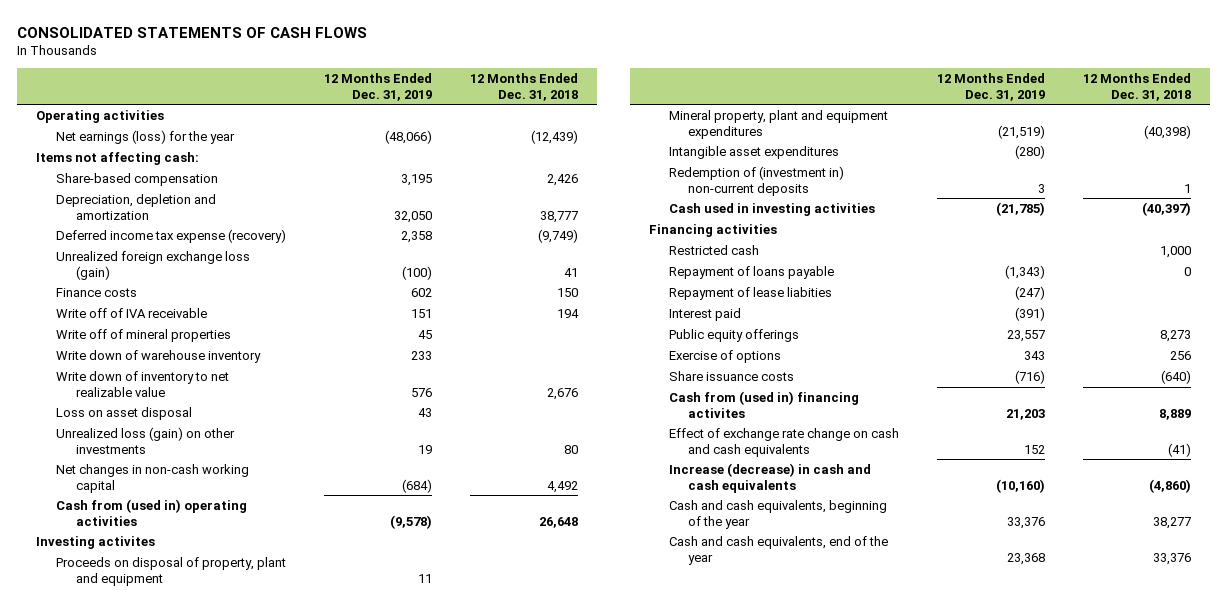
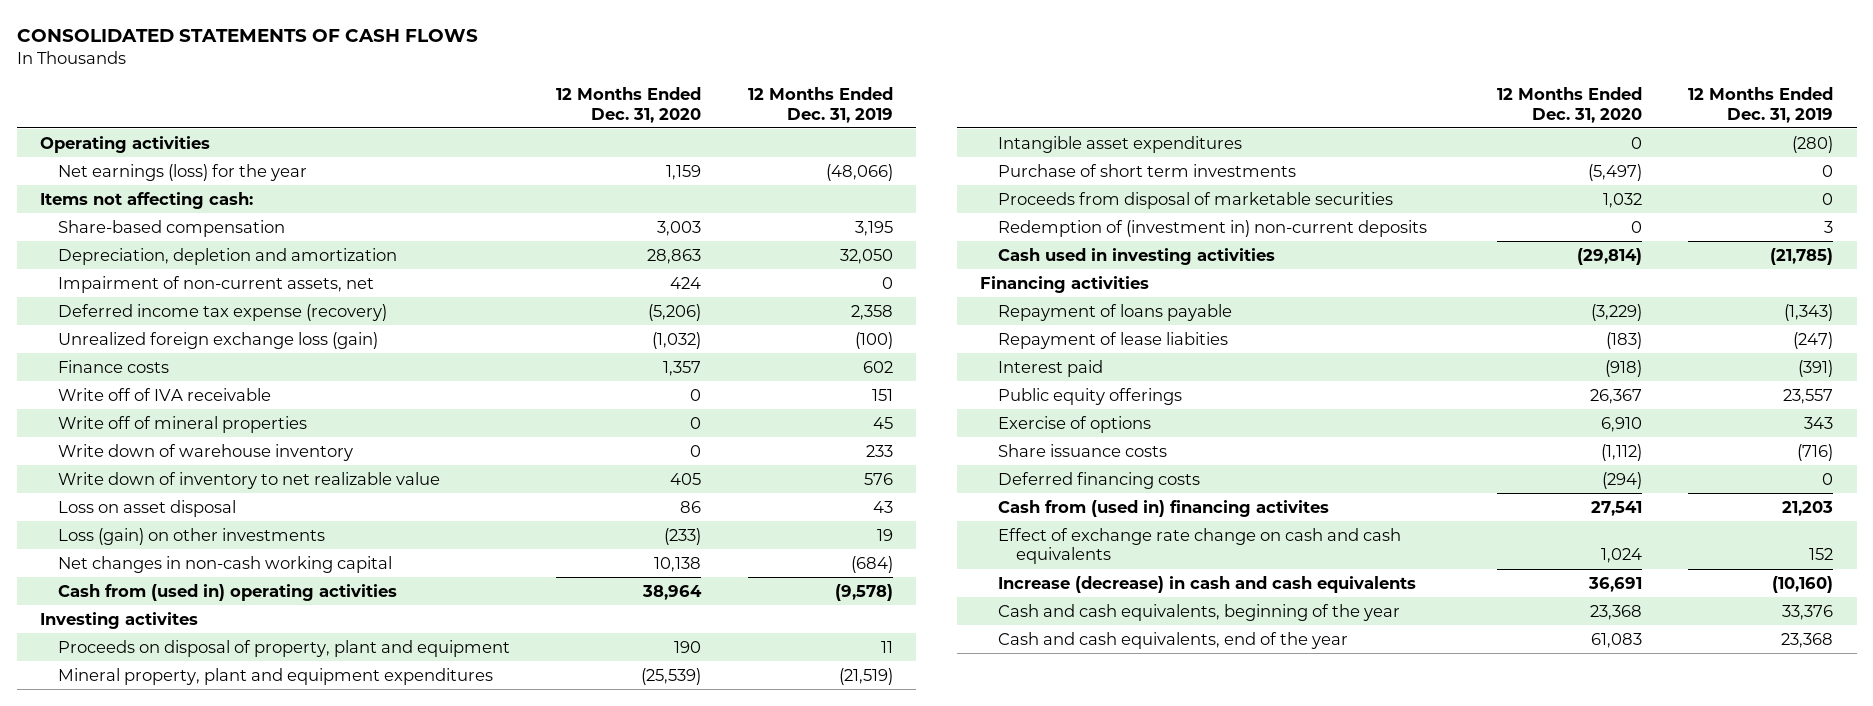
[470,73,579,101] 12 Months Ended Dec. 31, 2018 -> none
none -> [556,87,702,123] 12 Months Ended Dec. 31, 2020
none -> [57,275,374,293] Impairment of non-current assets, net
[56,426,236,454] Unrealized loss (gain) on other investments -> [57,527,325,545] Loss (gain) on other investments
none -> [998,163,1297,177] Purchase of short term investments
none -> [998,191,1394,209] Proceeds from disposal of marketable securities
[668,244,759,255] Restricted cash -> none
none -> [998,471,1201,489] Deferred financing costs

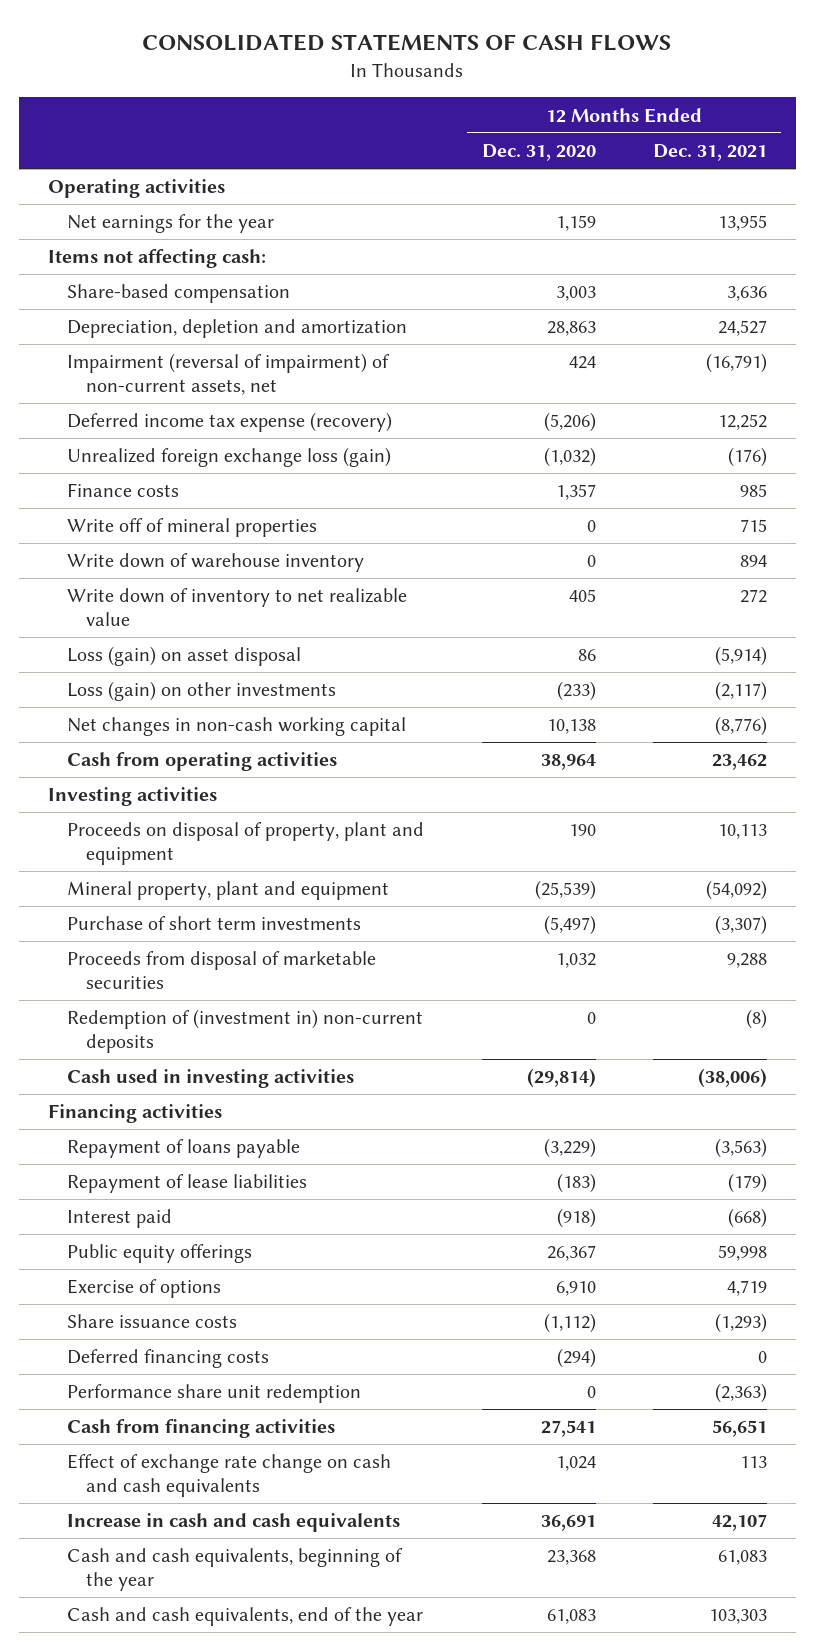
[747,87,893,123] 12 Months Ended Dec. 31, 2019 -> none
none -> [653,144,768,162] Dec. 31, 2021
[57,163,307,181] Net earnings (loss) for the year -> [67,214,275,234] Net earnings for the year
[57,275,374,293] Impairment of non-current assets, net -> [67,353,391,396] Impairment (reversal of impairment) of non-current assets, net
[57,387,271,401] Write off of IVA receivable -> none
[57,499,236,517] Loss on asset disposal -> [67,646,302,667] Loss (gain) on asset disposal
[57,583,397,601] Cash from (used in) operating activities -> [67,752,338,772] Cash from operating activities
[39,611,198,629] Investing activites -> [47,787,217,807] Investing activities
[998,135,1243,153] Intangible asset expenditures -> none
[57,667,493,685] Mineral property, plant and equipment expenditures -> [67,881,390,901] Mineral property, plant and equipment
[998,331,1229,349] Repayment of lease liabities -> [67,1174,308,1194] Repayment of lease liabilities
none -> [67,1384,362,1404] Performance share unit redemption
[998,499,1330,517] Cash from (used in) financing activites -> [67,1419,336,1439] Cash from financing activities
[998,575,1417,593] Increase (decrease) in cash and cash equivalents -> [67,1513,401,1533] Increase in cash and cash equivalents

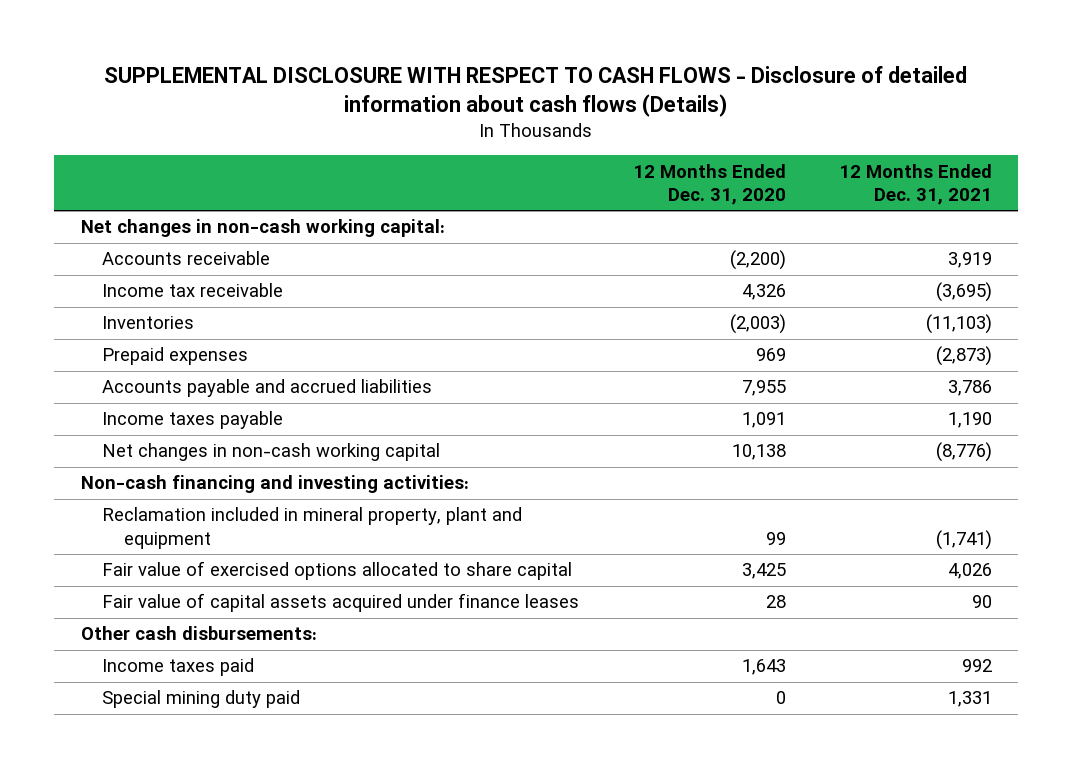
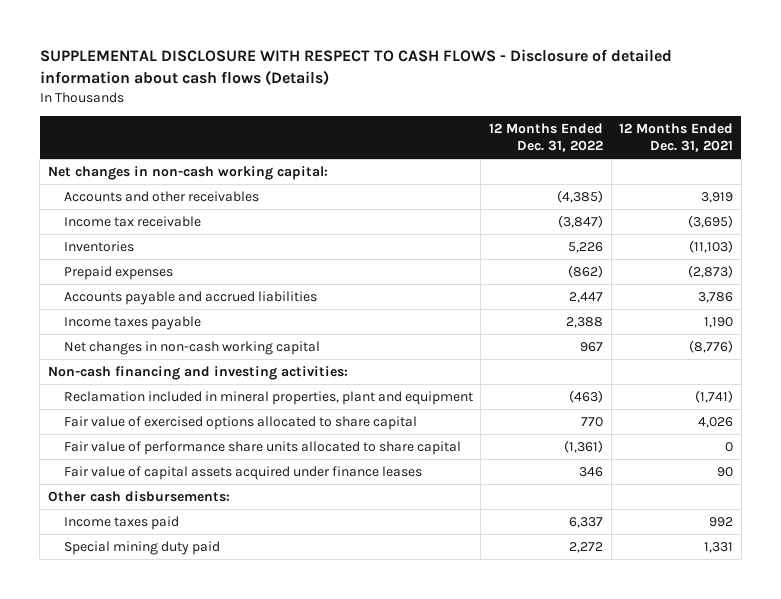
[632,163,786,206] 12 Months Ended Dec. 31, 2020 -> none
none -> [488,122,603,152] 12 Months Ended Dec. 31, 2022
[102,251,271,266] Accounts receivable -> [63,191,259,203] Accounts and other receivables
[102,507,523,549] Reclamation included in mineral property, plant and equipment -> [63,391,473,406] Reclamation included in mineral properties, plant and equipment
none -> [63,441,461,456] Fair value of performance share units allocated to share capital

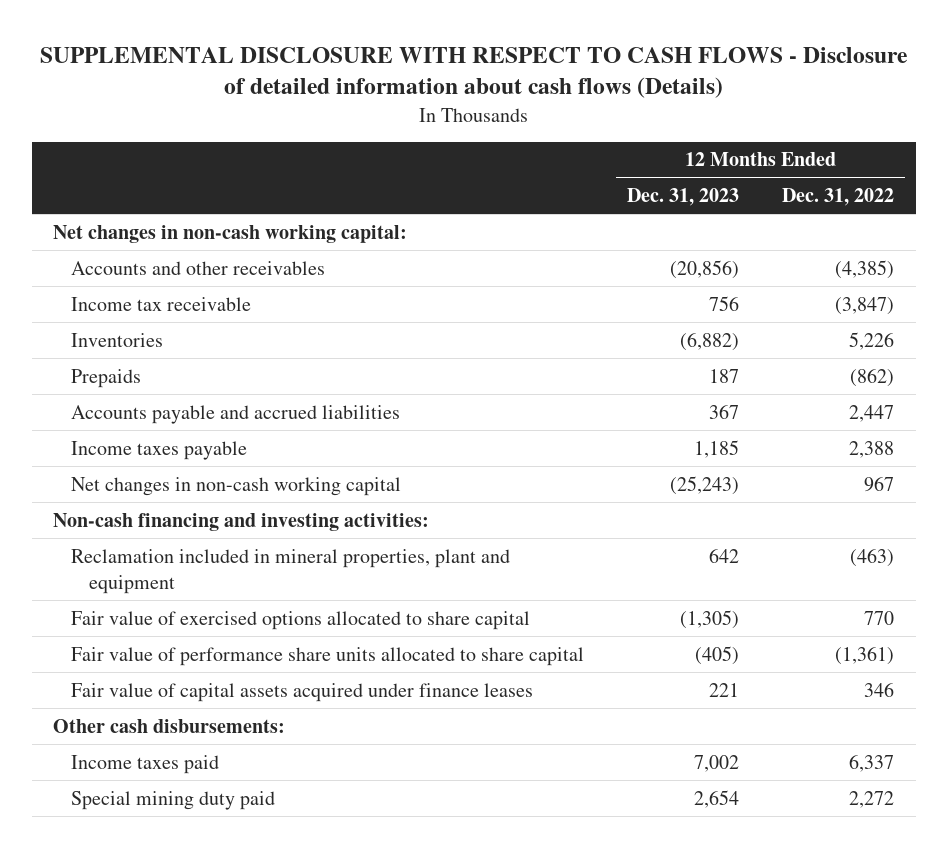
[619,122,734,152] 12 Months Ended Dec. 31, 2021 -> none
none -> [627,188,740,207] Dec. 31, 2023
[63,266,173,281] Prepaid expenses -> [71,368,142,388] Prepaids

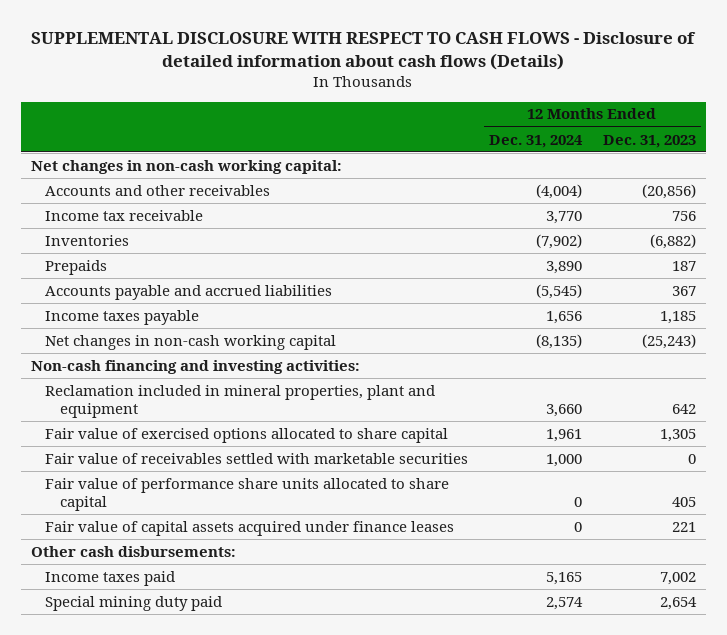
[782,188,895,207] Dec. 31, 2022 -> none
none -> [489,134,584,148] Dec. 31, 2024
[680,609,740,629] (1,305) -> [659,428,696,442] 1,305
none -> [45,452,469,464] Fair value of receivables settled with marketable securities
[695,645,740,665] (405) -> [671,497,696,508] 405

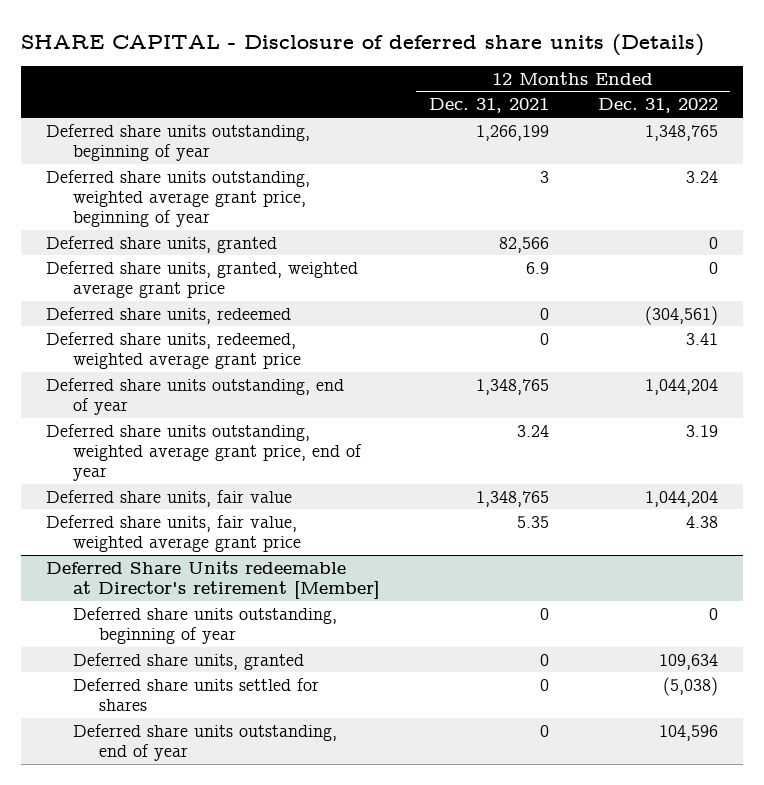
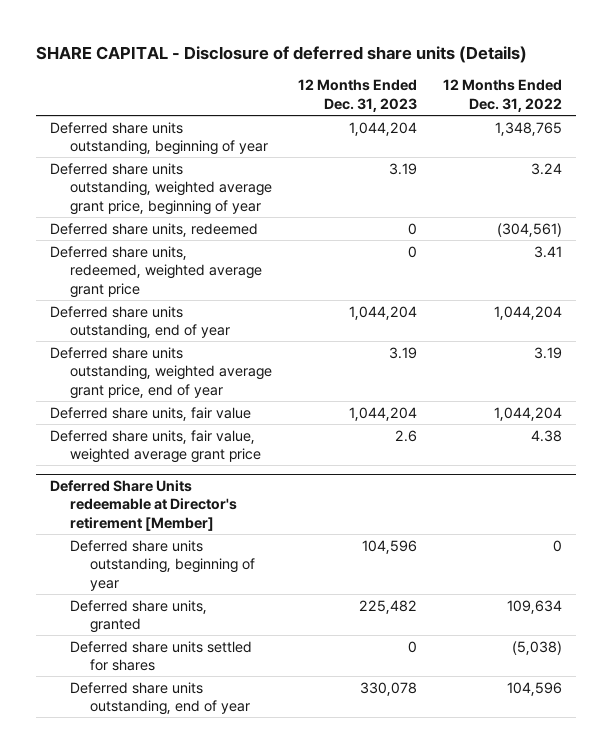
[428,98,549,114] Dec. 31, 2021 -> none
none -> [298,79,418,112] 12 Months Ended Dec. 31, 2023
[45,235,277,253] Deferred share units, granted -> none
[45,260,358,299] Deferred share units, granted, weighted average grant price -> none

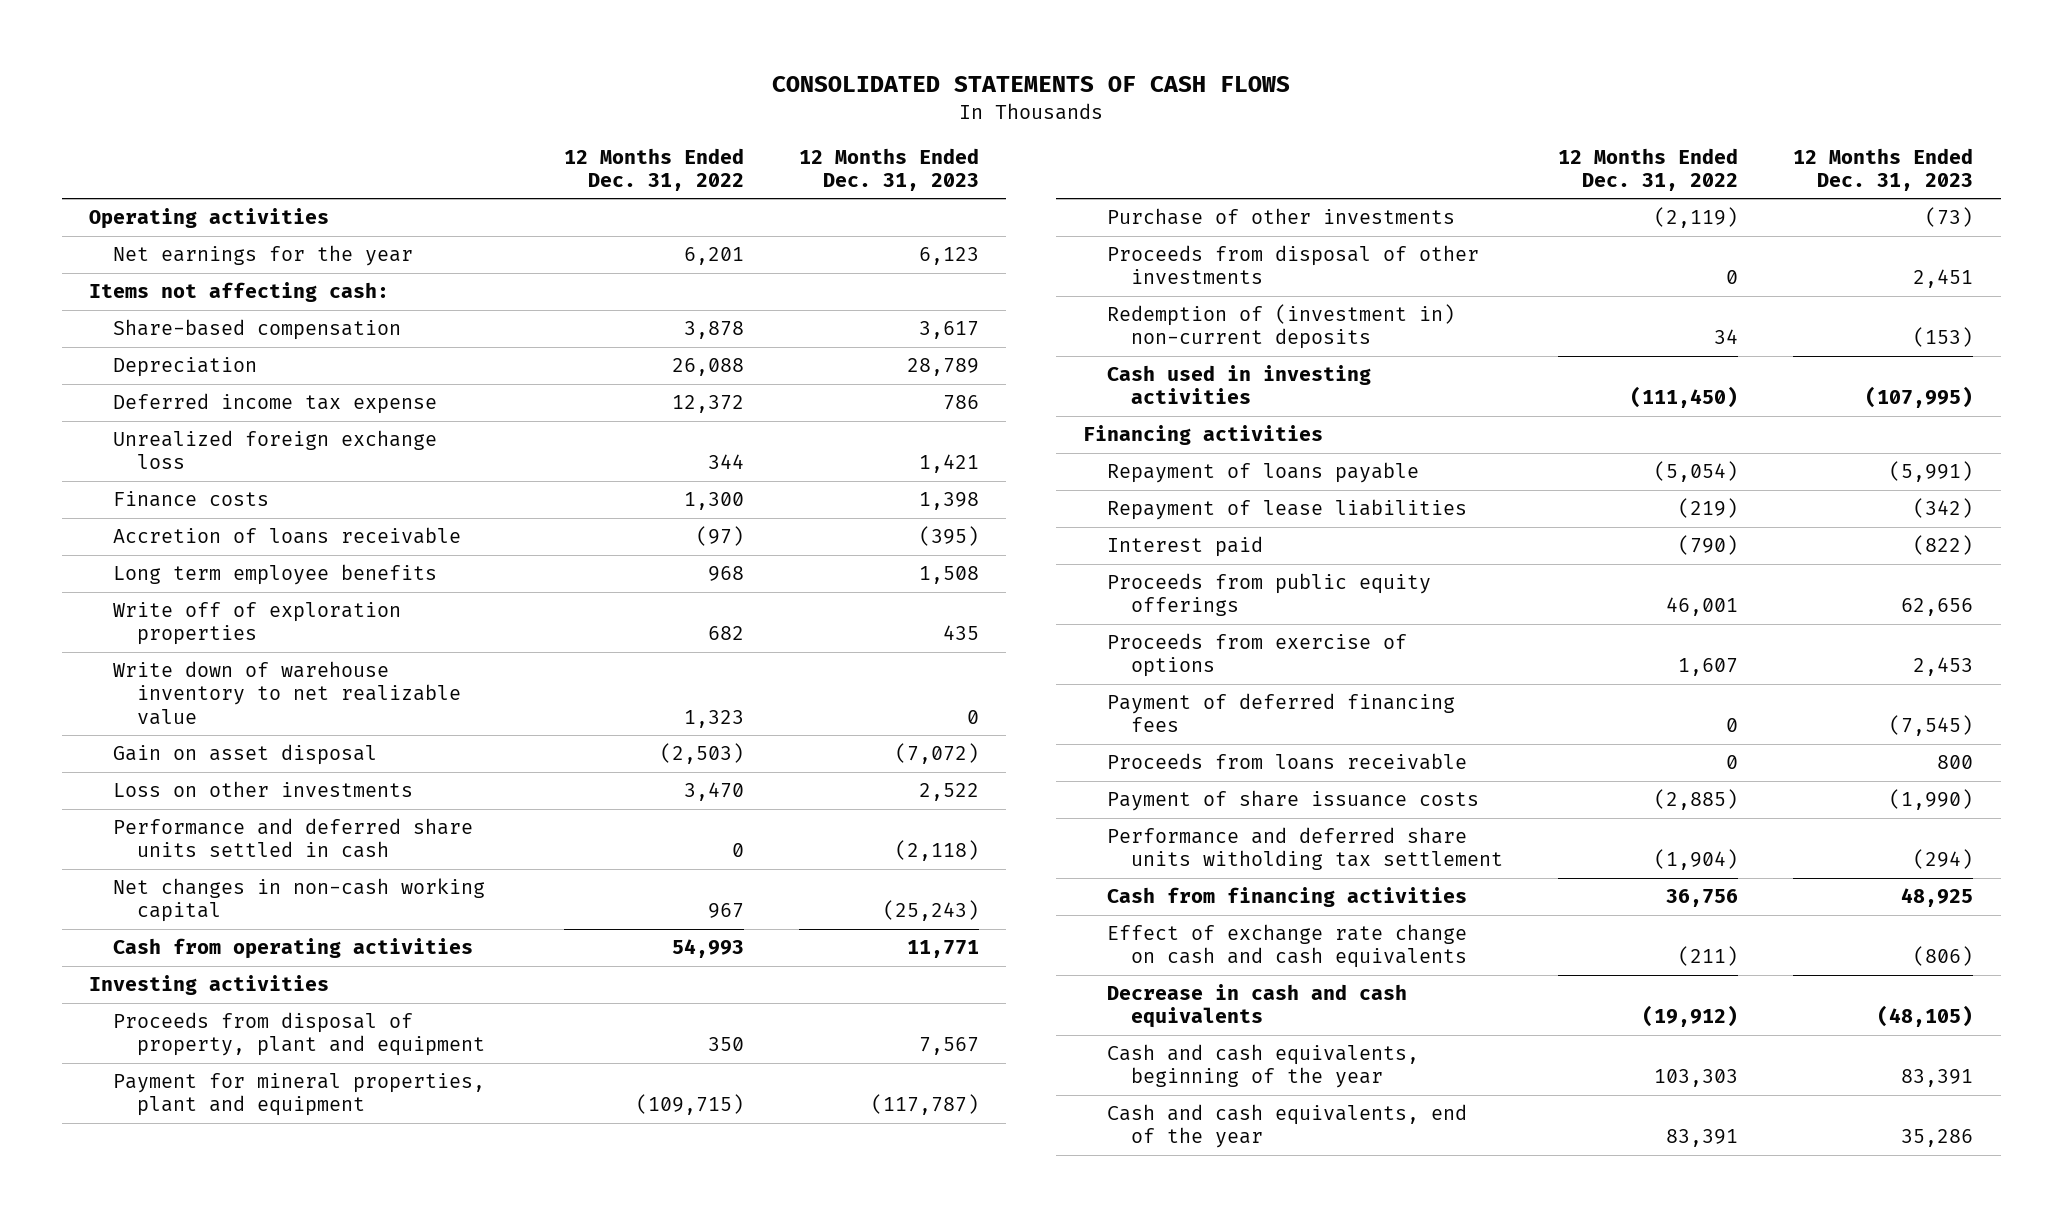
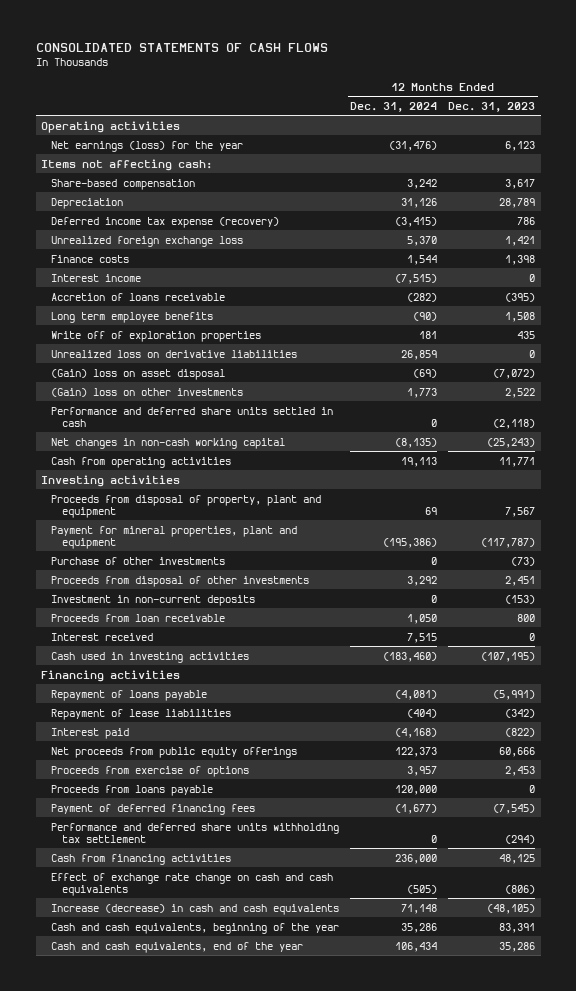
[563,147,744,191] 12 Months Ended Dec. 31, 2022 -> none
none -> [350,101,438,112] Dec. 31, 2024
[112,245,413,267] Net earnings for the year -> [51,140,244,152] Net earnings (loss) for the year
[112,393,437,415] Deferred income tax expense -> [51,216,280,228] Deferred income tax expense (recovery)
none -> [51,273,142,282] Interest income
[112,661,461,725] Write down of warehouse inventory to net realizable value -> none
none -> [51,349,298,358] Unrealized loss on derivative liabilities
[112,744,377,766] Gain on asset disposal -> [51,368,226,380] (Gain) loss on asset disposal
[112,781,413,798] Loss on other investments -> [51,387,244,397] (Gain) loss on other investments
[1106,304,1455,350] Redemption of (investment in) non-current deposits -> [51,594,256,606] Investment in non-current deposits
none -> [51,613,226,622] Proceeds from loan receivable
none -> [51,632,154,641] Interest received
[1864,386,1973,409] (107,995) -> [481,651,536,662] (107,195)
[1106,573,1431,617] Proceeds from public equity offerings -> [51,746,298,758] Net proceeds from public equity offerings
[1900,598,1973,617] 62,656 -> [499,746,536,757] 60,666
none -> [51,784,214,796] Proceeds from loans payable
[1106,753,1467,771] Proceeds from loans receivable -> none
[1106,790,1479,812] Payment of share issuance costs -> none
[1106,827,1503,871] Performance and deferred share units witholding tax settlement -> [51,822,340,843] Performance and deferred share units withholding tax settlement
[1900,888,1973,908] 48,925 -> [499,853,536,864] 48,125
[1106,984,1407,1029] Decrease in cash and cash equivalents -> [51,903,340,915] Increase (decrease) in cash and cash equivalents

